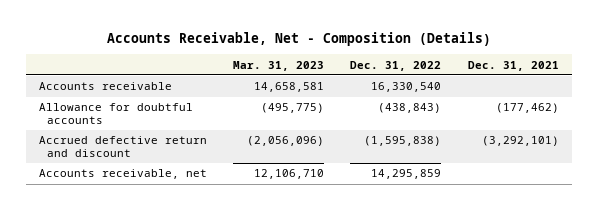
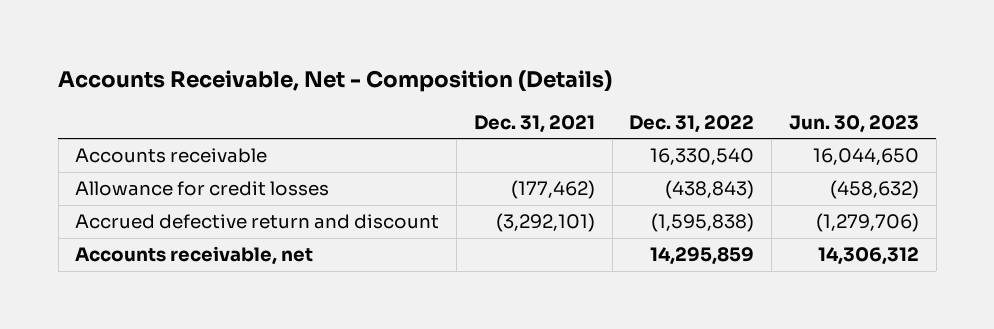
[233,60,325,71] Mar. 31, 2023 -> none
none -> [788,114,919,133] Jun. 30, 2023
[38,103,193,125] Allowance for doubtful accounts -> [75,181,330,197] Allowance for credit losses

